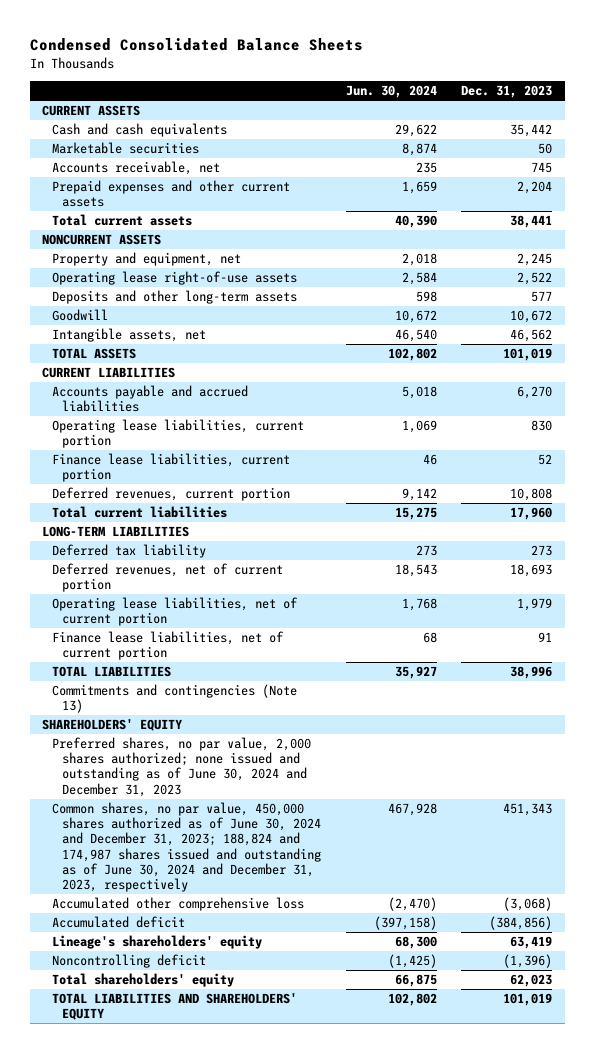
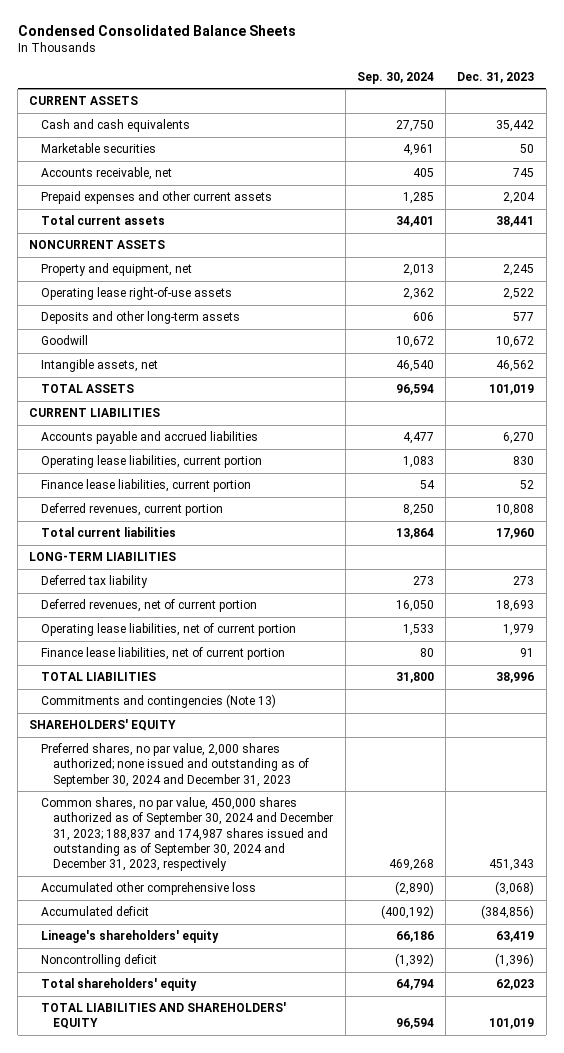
[345,85,437,99] Jun. 30, 2024 -> none
none -> [356,71,434,84] Sep. 30, 2024
[51,737,311,797] Preferred shares, no par value, 2,000 shares authorized; none issued and outstanding as of June 30, 2024 and December 31, 2023 -> [41,743,310,787] Preferred shares, no par value, 2,000 shares authorized; none issued and outstanding as of September 30, 2024 and December 31, 2023
[51,802,321,892] Common shares, no par value, 450,000 shares authorized as of June 30, 2024 and December 31, 2023; 188,824 and 174,987 shares issued and outstanding as of June 30, 2024 and December 31, 2023, respectively -> [41,797,334,871] Common shares, no par value, 450,000 shares authorized as of September 30, 2024 and December 31, 2023; 188,837 and 174,987 shares issued and outstanding as of September 30, 2024 and December 31, 2023, respectively

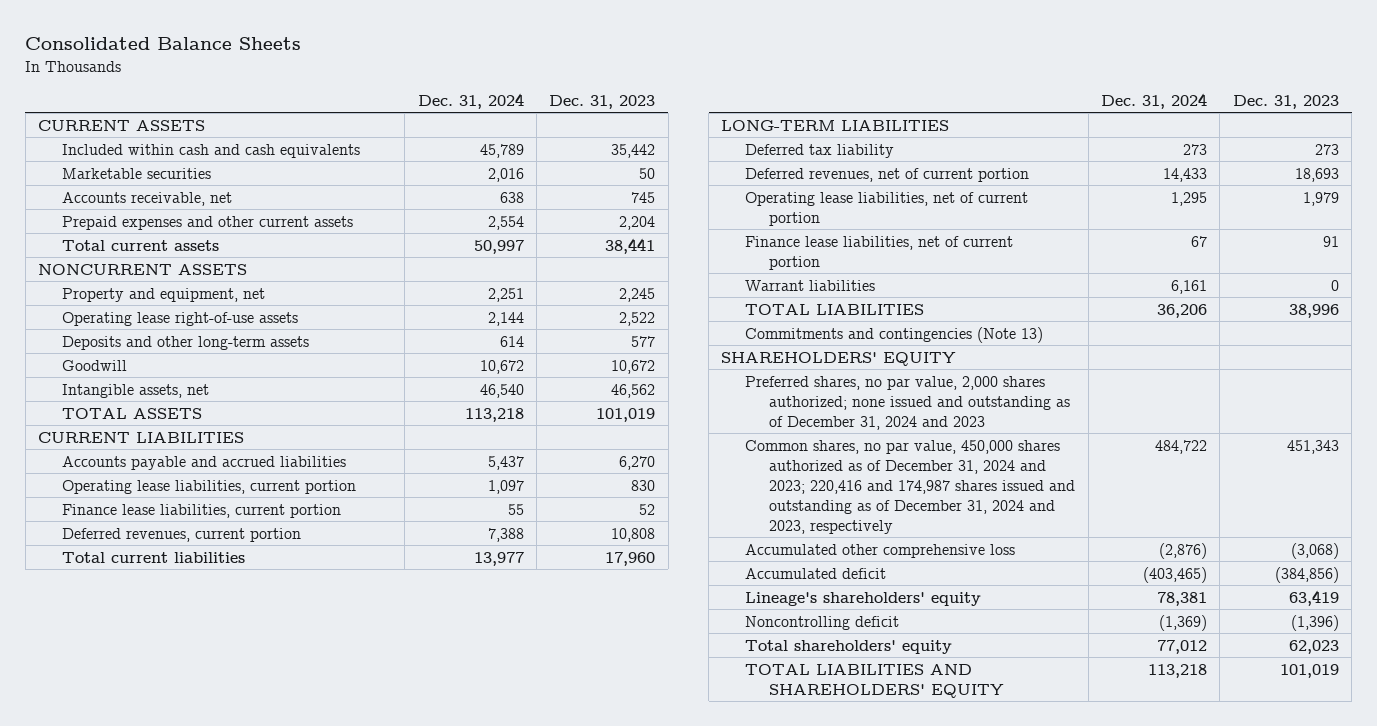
[17,25,296,37] Condensed Consolidated Balance Sheets -> [25,37,302,51] Consolidated Balance Sheets
[356,71,434,84] Sep. 30, 2024 -> none
none -> [417,92,524,109] Dec. 31, 2024
[41,119,191,133] Cash and cash equivalents -> [61,143,360,158] Included within cash and cash equivalents
none -> [745,279,876,291] Warrant liabilities
[41,743,310,787] Preferred shares, no par value, 2,000 shares authorized; none issued and outstanding as of September 30, 2024 and December 31, 2023 -> [745,375,1071,430] Preferred shares, no par value, 2,000 shares authorized; none issued and outstanding as of December 31, 2024 and 2023
[41,797,334,871] Common shares, no par value, 450,000 shares authorized as of September 30, 2024 and December 31, 2023; 188,837 and 174,987 shares issued and outstanding as of September 30, 2024 and December 31, 2023, respectively -> [745,439,1076,534] Common shares, no par value, 450,000 shares authorized as of December 31, 2024 and 2023; 220,416 and 174,987 shares issued and outstanding as of December 31, 2024 and 2023, respectively

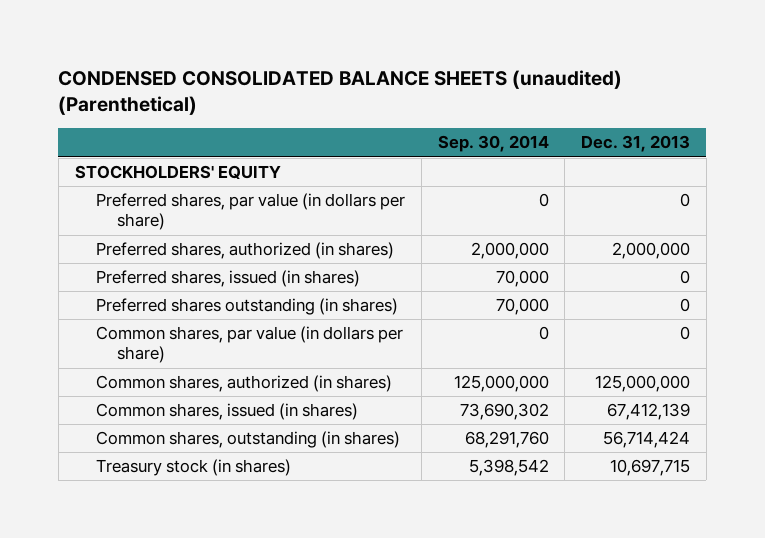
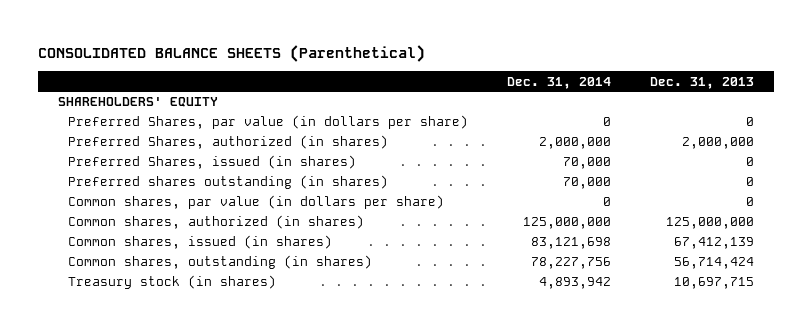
[58,69,623,116] CONDENSED CONSOLIDATED BALANCE SHEETS (unaudited) (Parenthetical) -> [37,45,425,63] CONSOLIDATED BALANCE SHEETS (Parenthetical)
[437,135,549,153] Sep. 30, 2014 -> none
none -> [506,76,611,89] Dec. 31, 2014
[74,165,281,180] STOCKHOLDERS' EQUITY -> [57,97,218,108] SHAREHOLDERS' EQUITY
[96,193,406,231] Preferred shares, par value (in dollars per share) -> [67,115,468,130] Preferred Shares, par value (in dollars per share)
[96,242,395,260] Preferred shares, authorized (in shares) -> [67,135,388,150] Preferred Shares, authorized (in shares)
[96,270,361,288] Preferred shares, issued (in shares) -> [67,155,356,170] Preferred Shares, issued (in shares)

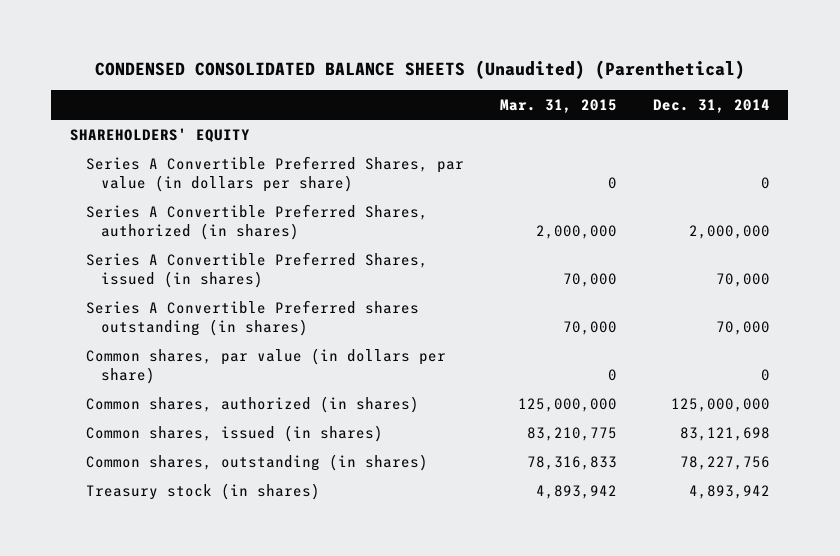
[37,45,425,63] CONSOLIDATED BALANCE SHEETS (Parenthetical) -> [94,59,745,79] CONDENSED CONSOLIDATED BALANCE SHEETS (Unaudited) (Parenthetical)
[650,76,755,89] Dec. 31, 2013 -> none
none -> [499,99,617,114] Mar. 31, 2015
[67,115,468,130] Preferred Shares, par value (in dollars per share) -> [85,155,464,192] Series A Convertible Preferred Shares, par value (in dollars per share)
[67,135,388,150] Preferred Shares, authorized (in shares) -> [85,203,428,240] Series A Convertible Preferred Shares, authorized (in shares)
[67,155,356,170] Preferred Shares, issued (in shares) -> [85,251,428,288] Series A Convertible Preferred Shares, issued (in shares)
[67,175,388,190] Preferred shares outstanding (in shares) -> [85,299,419,336] Series A Convertible Preferred shares outstanding (in shares)

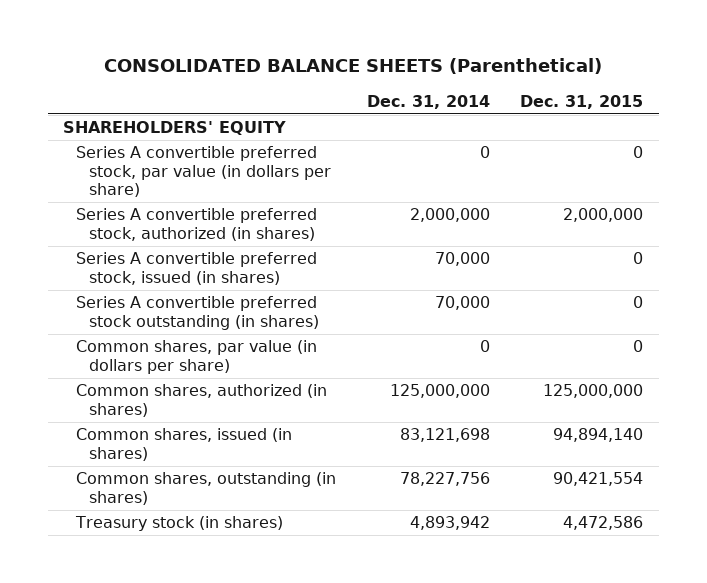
[94,59,745,79] CONDENSED CONSOLIDATED BALANCE SHEETS (Unaudited) (Parenthetical) -> [104,58,603,75] CONSOLIDATED BALANCE SHEETS (Parenthetical)
[499,99,617,114] Mar. 31, 2015 -> none
none -> [520,94,644,109] Dec. 31, 2015
[85,155,464,192] Series A Convertible Preferred Shares, par value (in dollars per share) -> [76,146,332,198] Series A convertible preferred stock, par value (in dollars per share)
[85,203,428,240] Series A Convertible Preferred Shares, authorized (in shares) -> [76,208,318,241] Series A convertible preferred stock, authorized (in shares)
[85,251,428,288] Series A Convertible Preferred Shares, issued (in shares) -> [76,252,318,285] Series A convertible preferred stock, issued (in shares)
[85,299,419,336] Series A Convertible Preferred shares outstanding (in shares) -> [76,296,320,330] Series A convertible preferred stock outstanding (in shares)

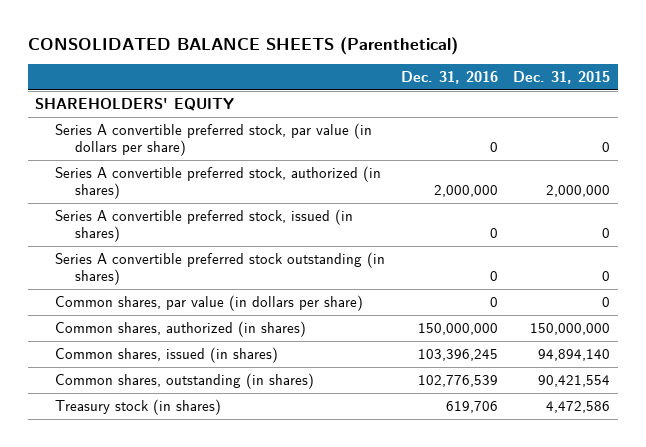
[366,94,490,109] Dec. 31, 2014 -> none
none -> [400,71,498,85] Dec. 31, 2016
[543,384,644,399] 125,000,000 -> [530,322,611,335] 150,000,000

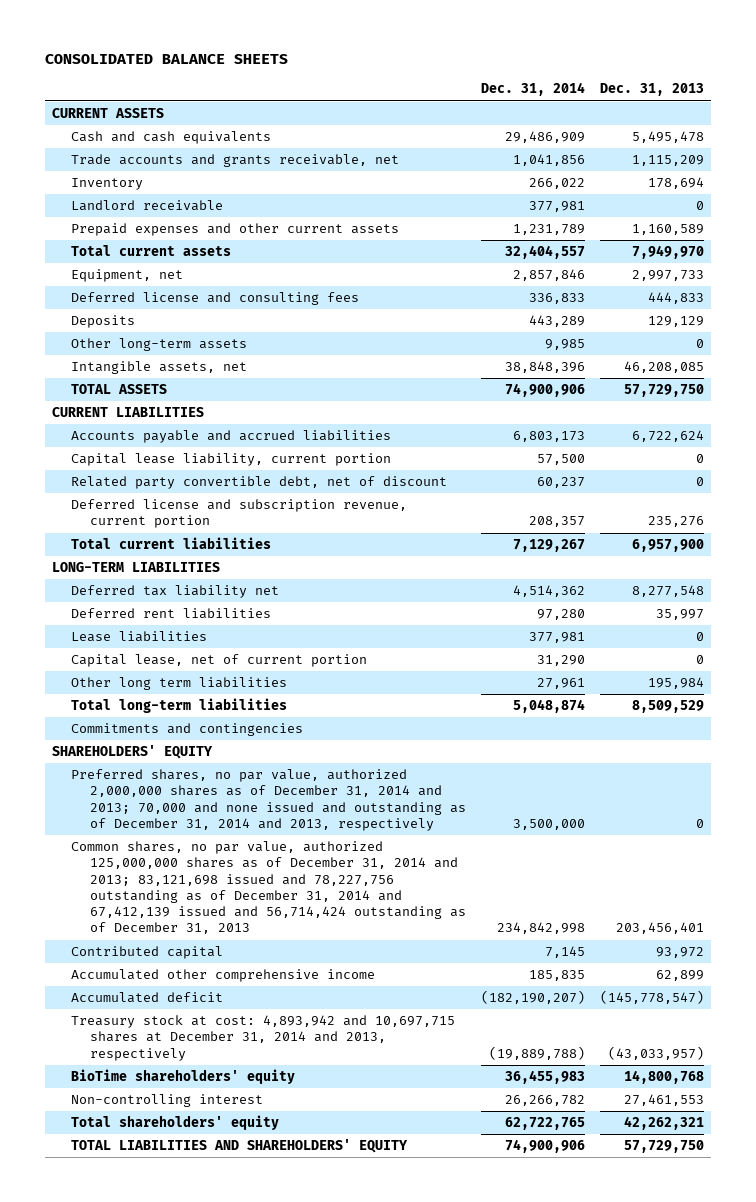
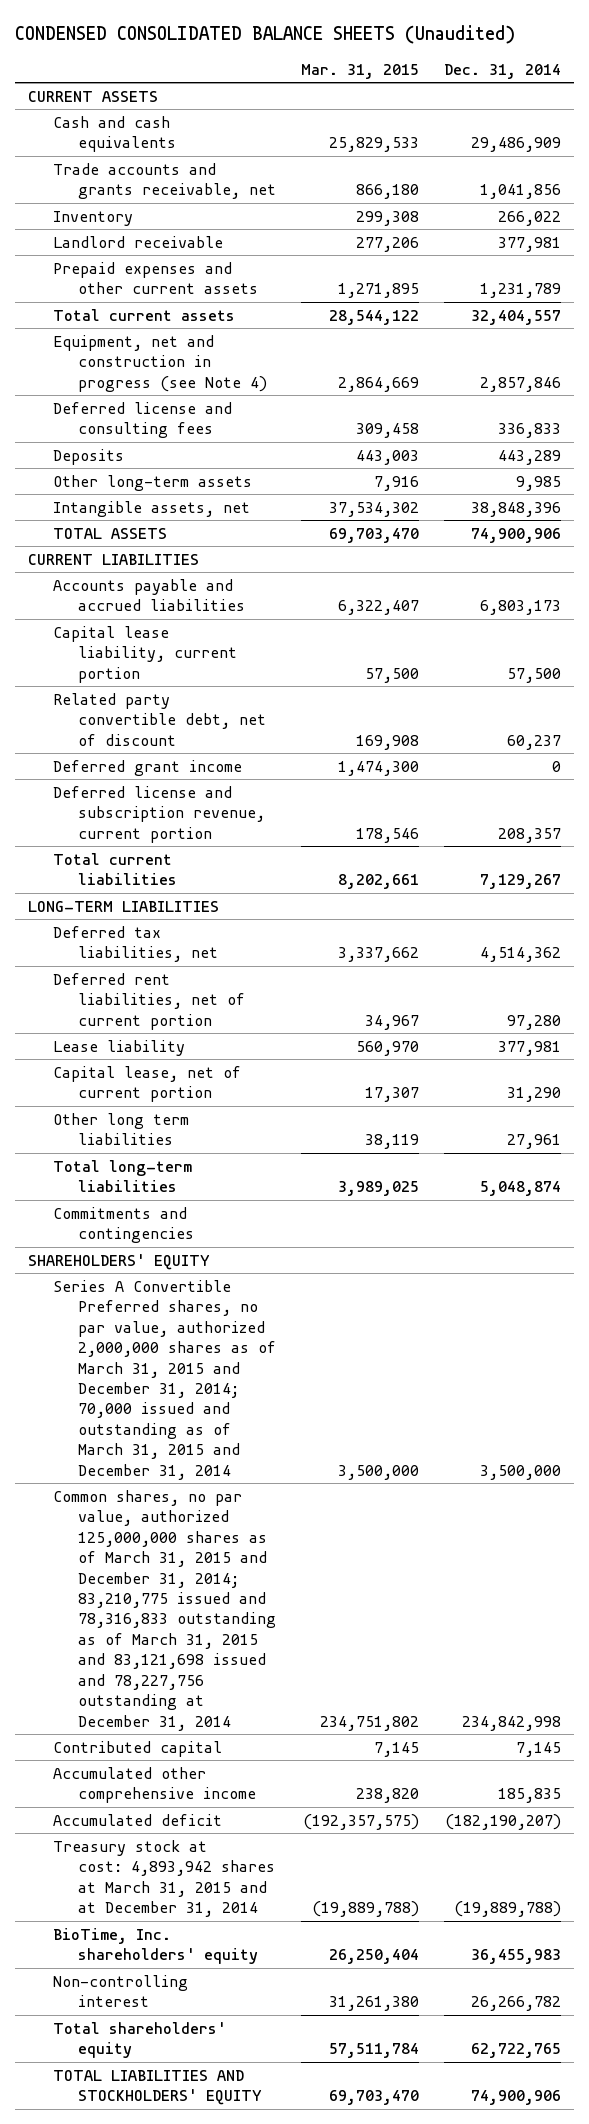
[44,54,288,65] CONSOLIDATED BALANCE SHEETS -> [15,25,516,45] CONDENSED CONSOLIDATED BALANCE SHEETS (Unaudited)
[599,83,704,97] Dec. 31, 2013 -> none
none -> [301,63,420,79] Mar. 31, 2015
[70,269,183,283] Equipment, net -> [52,334,268,392] Equipment, net and construction in progress (see Note 4)
none -> [52,759,242,776] Deferred grant income
[70,585,279,599] Deferred tax liability net -> [52,925,219,963] Deferred tax liabilities, net
[70,608,271,620] Deferred rent liabilities -> [52,972,246,1030] Deferred rent liabilities, net of current portion
[70,631,207,643] Lease liabilities -> [52,1039,185,1056] Lease liability
[70,769,466,831] Preferred shares, no par value, authorized 2,000,000 shares as of December 31, 2014 and 2013; 70,000 and none issued and outstanding as of December 31, 2014 and 2013, respectively -> [52,1279,277,1480] Series A Convertible Preferred shares, no par value, authorized 2,000,000 shares as of March 31, 2015 and December 31, 2014; 70,000 issued and outstanding as of March 31, 2015 and December 31, 2014
[70,841,466,935] Common shares, no par value, authorized 125,000,000 shares as of December 31, 2014 and 2013; 83,121,698 issued and 78,227,756 outstanding as of December 31, 2014 and 67,412,139 issued and 56,714,424 outstanding as of December 31, 2013 -> [52,1489,277,1731] Common shares, no par value, authorized 125,000,000 shares as of March 31, 2015 and December 31, 2014; 83,210,775 issued and 78,316,833 outstanding as of March 31, 2015 and 83,121,698 issued and 78,227,756 outstanding at December 31, 2014
[70,1015,455,1061] Treasury stock at cost: 4,893,942 and 10,697,715 shares at December 31, 2014 and 2013, respectively -> [52,1839,276,1918] Treasury stock at cost: 4,893,942 shares at March 31, 2015 and at December 31, 2014
[70,1069,295,1085] BioTime shareholders' equity -> [52,1927,259,1965] BioTime, Inc. shareholders' equity
[70,1139,408,1154] TOTAL LIABILITIES AND SHAREHOLDERS' EQUITY -> [52,2069,263,2106] TOTAL LIABILITIES AND STOCKHOLDERS' EQUITY

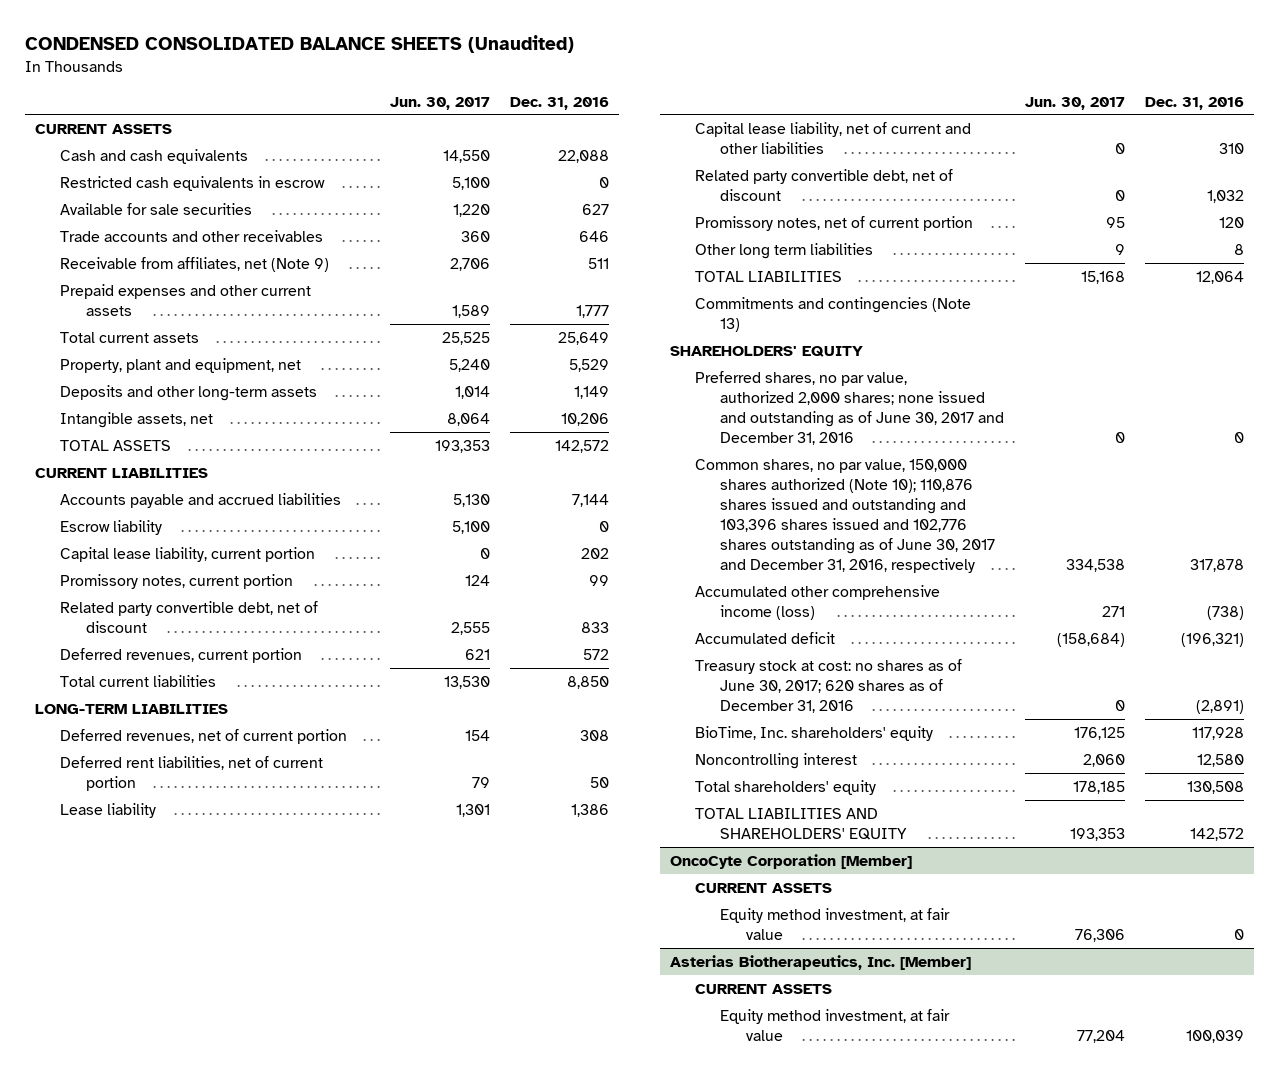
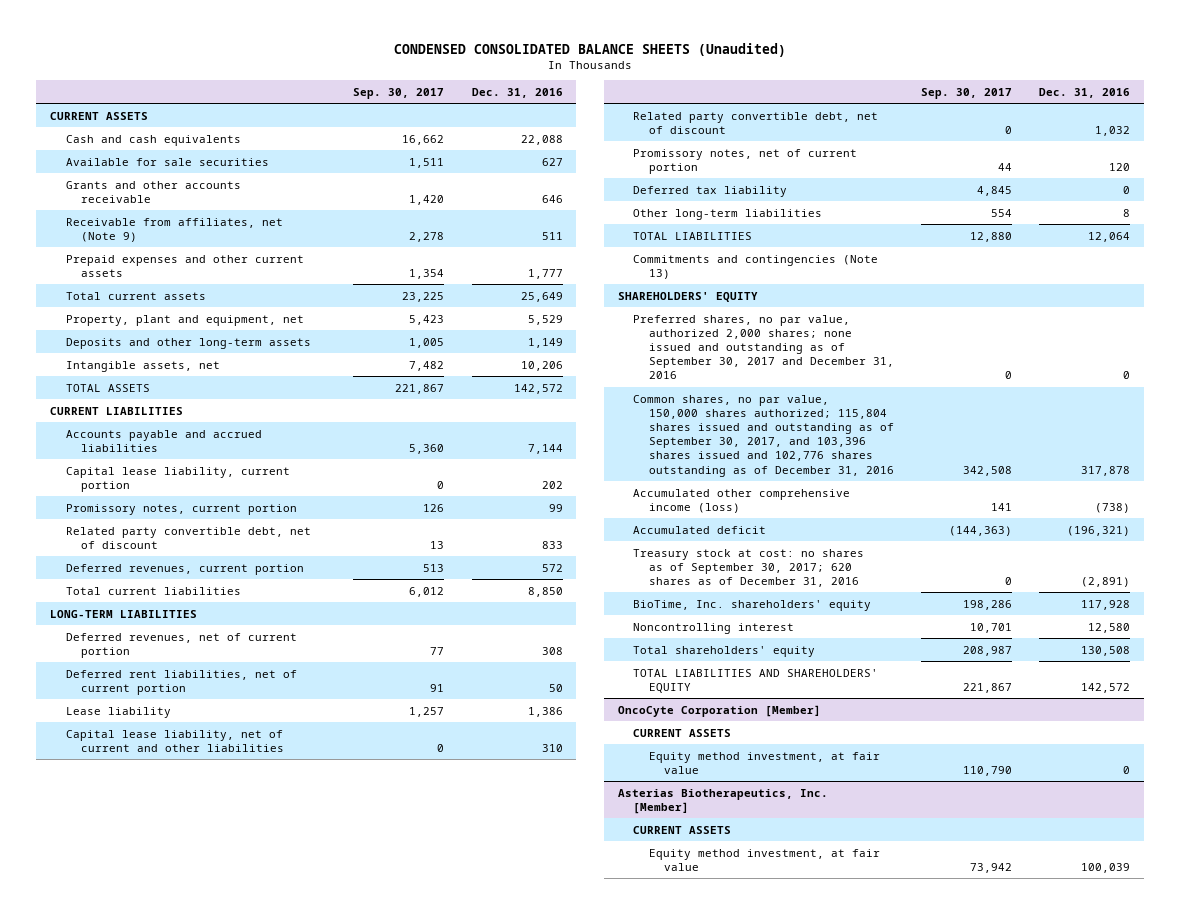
[389,96,490,110] Jun. 30, 2017 -> none
none -> [353,87,445,99] Sep. 30, 2017
[60,175,326,191] Restricted cash equivalents in escrow -> none
[60,229,324,242] Trade accounts and other receivables -> [65,180,241,203] Grants and other accounts receivable
[60,519,163,535] Escrow liability -> none
none -> [633,185,788,197] Deferred tax liability
[695,242,874,259] Other long term liabilities -> [633,208,823,220] Other long-term liabilities
[695,370,1005,445] Preferred shares, no par value, authorized 2,000 shares; none issued and outstanding as of June 30, 2017 and December 31, 2016 -> [633,314,894,380] Preferred shares, no par value, authorized 2,000 shares; none issued and outstanding as of September 30, 2017 and December 31, 2016
[695,458,996,573] Common shares, no par value, 150,000 shares authorized (Note 10); 110,876 shares issued and outstanding and 103,396 shares issued and 102,776 shares outstanding as of June 30, 2017 and December 31, 2016, respectively -> [633,394,894,477] Common shares, no par value, 150,000 shares authorized; 115,804 shares issued and outstanding as of September 30, 2017, and 103,396 shares issued and 102,776 shares outstanding as of December 31, 2016
[695,658,963,713] Treasury stock at cost: no shares as of June 30, 2017; 620 shares as of December 31, 2016 -> [633,548,865,587] Treasury stock at cost: no shares as of September 30, 2017; 620 shares as of December 31, 2016

